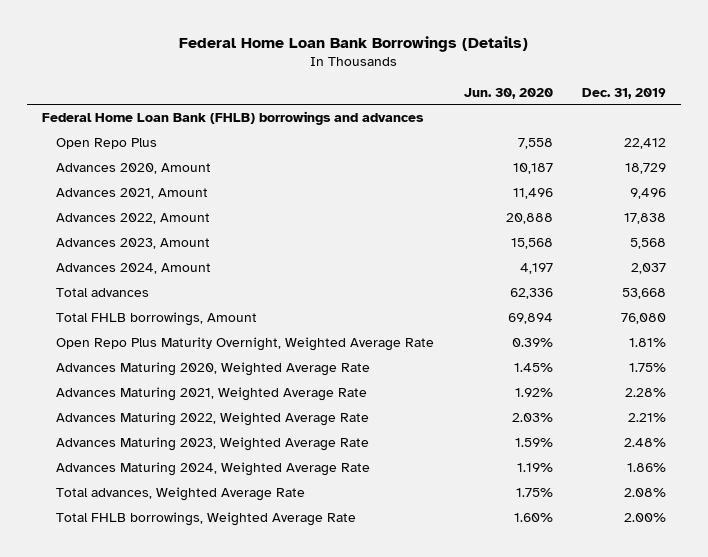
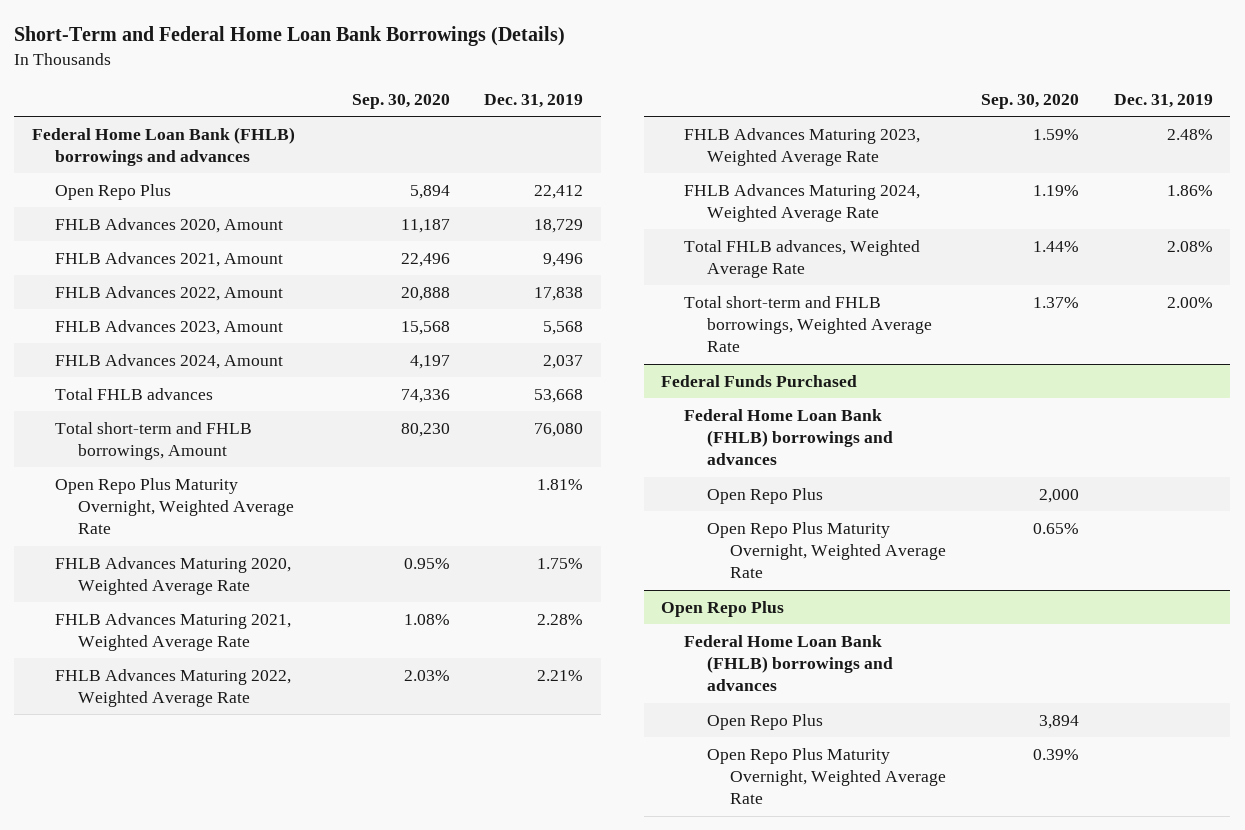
[178,36,528,53] Federal Home Loan Bank Borrowings (Details) -> [14,26,566,47] Short-Term and Federal Home Loan Bank Borrowings (Details)
[463,87,553,99] Jun. 30, 2020 -> none
none -> [351,93,450,109] Sep. 30, 2020
[56,162,212,174] Advances 2020, Amount -> [54,217,283,233] FHLB Advances 2020, Amount
[56,187,209,199] Advances 2021, Amount -> [54,251,283,267] FHLB Advances 2021, Amount
[56,212,211,224] Advances 2022, Amount -> [54,285,283,301] FHLB Advances 2022, Amount
[56,237,211,249] Advances 2023, Amount -> [54,319,283,335] FHLB Advances 2023, Amount
[56,262,212,274] Advances 2024, Amount -> [54,353,283,369] FHLB Advances 2024, Amount
[56,287,150,297] Total advances -> [54,387,213,400] Total FHLB advances
[56,311,258,326] Total FHLB borrowings, Amount -> [54,421,252,460] Total short-term and FHLB borrowings, Amount
[56,361,371,376] Advances Maturing 2020, Weighted Average Rate -> [54,556,291,595] FHLB Advances Maturing 2020, Weighted Average Rate
[56,386,368,401] Advances Maturing 2021, Weighted Average Rate -> [54,612,291,651] FHLB Advances Maturing 2021, Weighted Average Rate
[56,411,370,426] Advances Maturing 2022, Weighted Average Rate -> [54,668,291,707] FHLB Advances Maturing 2022, Weighted Average Rate
[56,436,370,451] Advances Maturing 2023, Weighted Average Rate -> [684,127,921,166] FHLB Advances Maturing 2023, Weighted Average Rate
[56,461,371,476] Advances Maturing 2024, Weighted Average Rate -> [684,183,921,222] FHLB Advances Maturing 2024, Weighted Average Rate
[56,486,306,501] Total advances, Weighted Average Rate -> [684,239,921,278] Total FHLB advances, Weighted Average Rate
[56,511,357,526] Total FHLB borrowings, Weighted Average Rate -> [684,295,933,353] Total short-term and FHLB borrowings, Weighted Average Rate
none -> [661,374,858,387] Federal Funds Purchased
none -> [684,408,894,466] Federal Home Loan Bank (FHLB) borrowings and advances
none -> [707,487,824,504] Open Repo Plus
none -> [707,521,947,579] Open Repo Plus Maturity Overnight, Weighted Average Rate
none -> [661,600,785,617] Open Repo Plus
none -> [684,634,894,692] Federal Home Loan Bank (FHLB) borrowings and advances
none -> [707,713,824,730] Open Repo Plus
none -> [707,747,947,805] Open Repo Plus Maturity Overnight, Weighted Average Rate

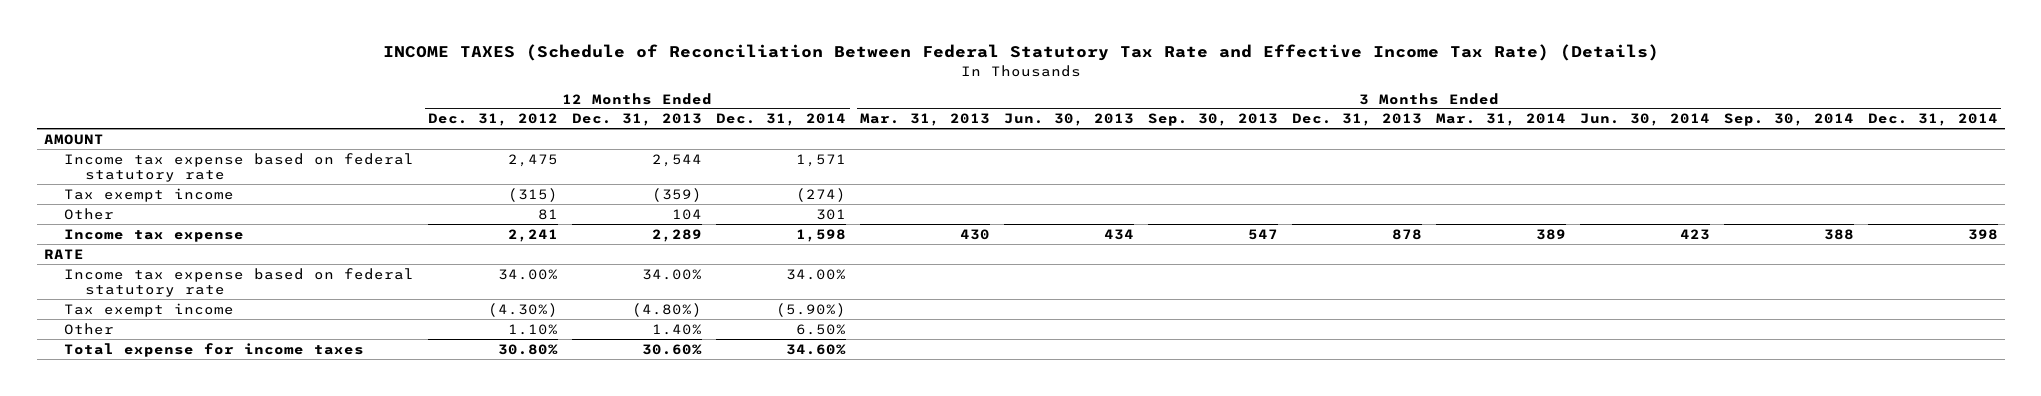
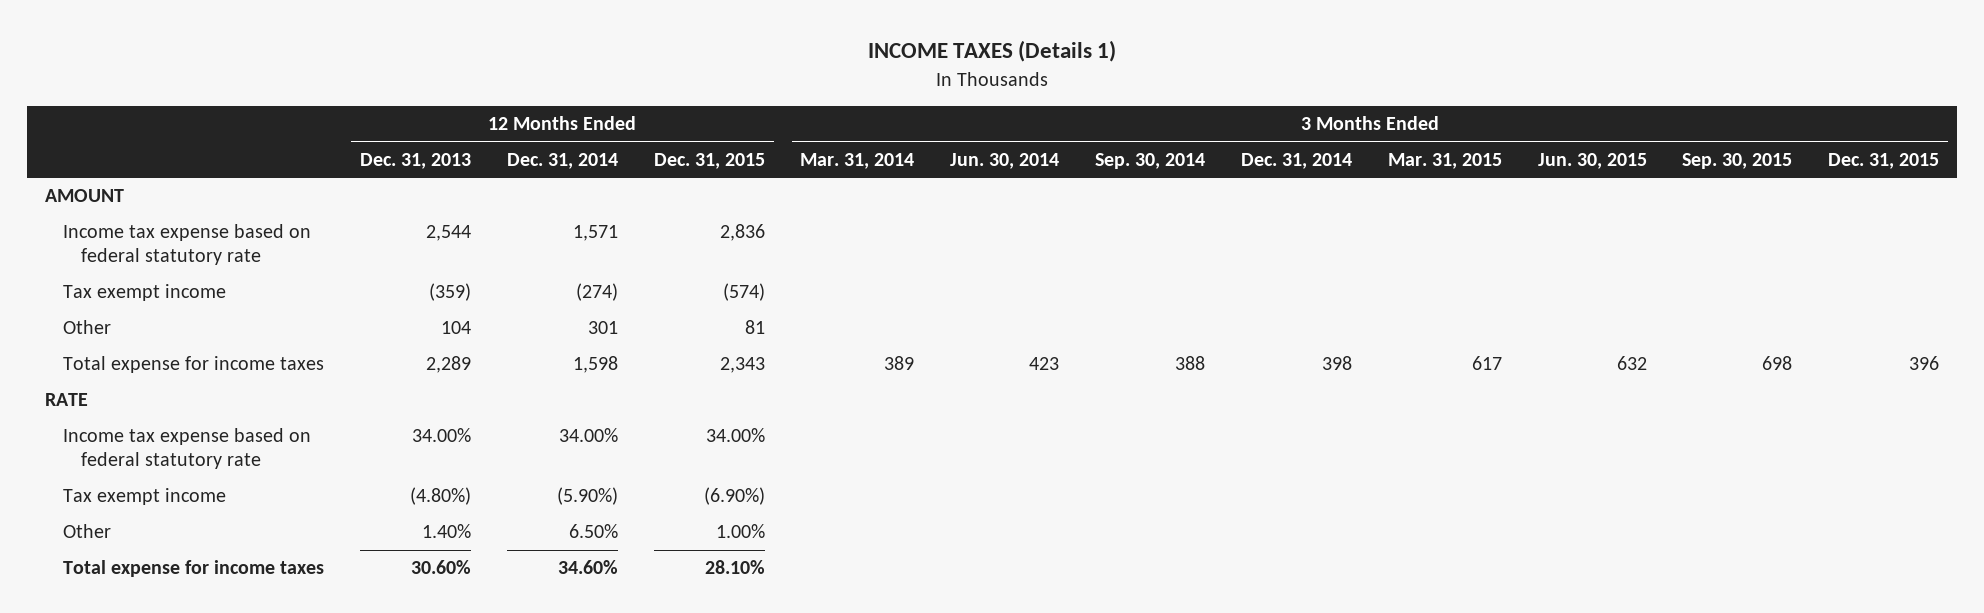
[382,44,1659,62] INCOME TAXES (Schedule of Reconciliation Between Federal Statutory Tax Rate and Effective Income Tax Rate) (Details) -> [868,40,1117,63] INCOME TAXES (Details 1)
[428,113,559,127] Dec. 31, 2012 -> none
[860,113,991,127] Mar. 31, 2013 -> none
[1004,113,1135,127] Jun. 30, 2013 -> none
[1148,113,1279,127] Sep. 30, 2013 -> none
[1291,113,1422,127] Dec. 31, 2013 -> none
none -> [653,152,765,169] Dec. 31, 2015
none -> [1387,152,1502,169] Mar. 31, 2015
none -> [1537,152,1647,169] Jun. 30, 2015
none -> [1682,152,1793,169] Sep. 30, 2015
none -> [1828,152,1940,169] Dec. 31, 2015
[64,228,245,242] Income tax expense -> [63,356,325,374] Total expense for income taxes

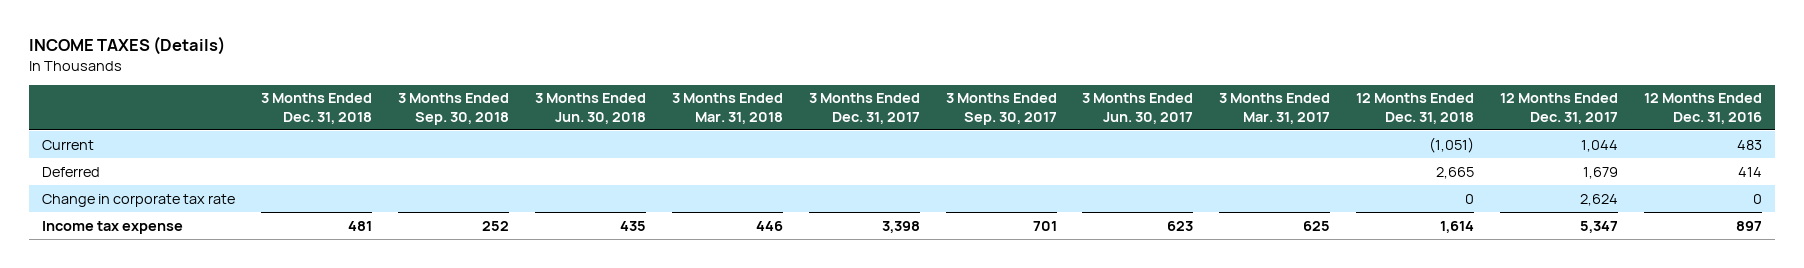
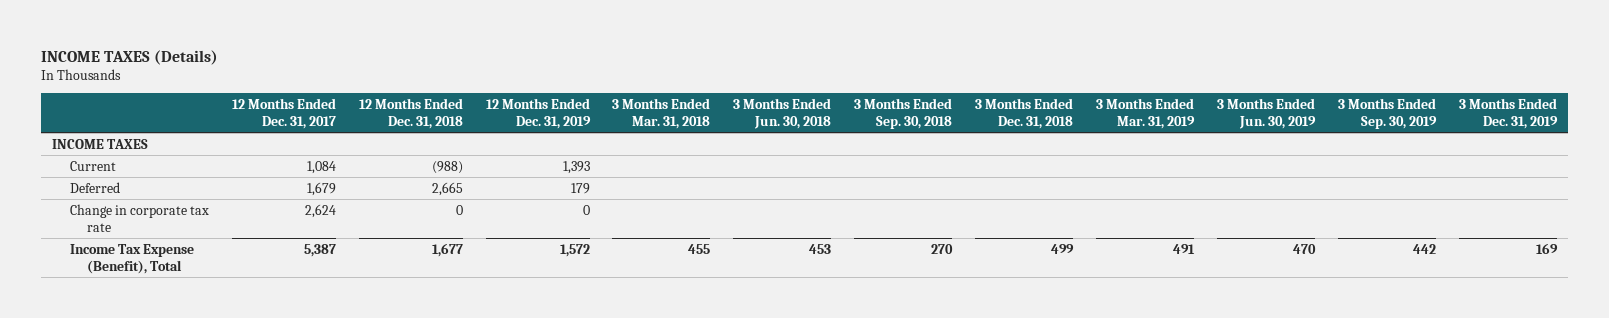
[808,93,920,124] 3 Months Ended Dec. 31, 2017 -> none
[945,93,1057,125] 3 Months Ended Sep. 30, 2017 -> none
[1082,93,1194,124] 3 Months Ended Jun. 30, 2017 -> none
[1219,93,1331,124] 3 Months Ended Mar. 31, 2017 -> none
[1644,93,1763,124] 12 Months Ended Dec. 31, 2016 -> none
none -> [485,97,591,129] 12 Months Ended Dec. 31, 2019
none -> [1096,97,1196,129] 3 Months Ended Mar. 31, 2019
none -> [1216,97,1316,129] 3 Months Ended Jun. 30, 2019
none -> [1337,97,1437,129] 3 Months Ended Sep. 30, 2019
none -> [1458,97,1558,129] 3 Months Ended Dec. 31, 2019
none -> [52,138,149,149] INCOME TAXES
[1429,136,1475,153] (1,051) -> [431,160,463,174] (988)
[1581,139,1619,152] 1,044 -> [306,160,336,174] 1,084
[42,220,184,234] Income tax expense -> [69,243,194,274] Income Tax Expense (Benefit), Total
[348,220,373,231] 481 -> [1051,243,1075,254] 499
[481,220,509,231] 252 -> [931,243,954,254] 270
[619,220,646,231] 435 -> [809,243,832,254] 453
[755,220,783,231] 446 -> [688,243,711,254] 455
[1440,220,1475,233] 1,614 -> [431,242,463,257] 1,677
[1580,220,1619,233] 5,347 -> [303,243,336,257] 5,387

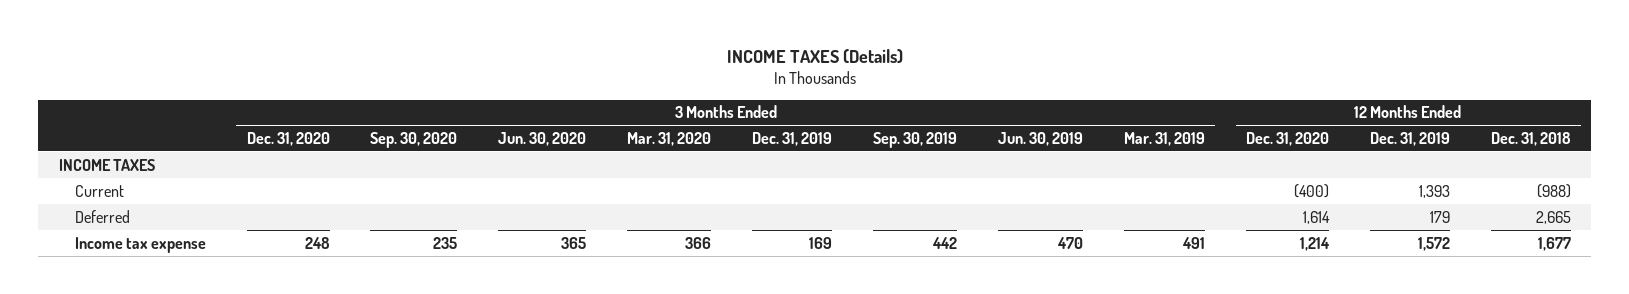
[231,97,336,129] 12 Months Ended Dec. 31, 2017 -> none
[612,97,711,129] 3 Months Ended Mar. 31, 2018 -> none
[733,97,832,129] 3 Months Ended Jun. 30, 2018 -> none
[854,97,953,129] 3 Months Ended Sep. 30, 2018 -> none
[975,97,1074,129] 3 Months Ended Dec. 31, 2018 -> none
none -> [246,131,330,146] Dec. 31, 2020
none -> [370,131,458,148] Sep. 30, 2020
none -> [498,131,587,146] Jun. 30, 2020
none -> [627,131,712,146] Mar. 31, 2020
none -> [1245,131,1329,146] Dec. 31, 2020
[69,203,209,232] Change in corporate tax rate -> none
[69,243,194,274] Income Tax Expense (Benefit), Total -> [74,236,206,253] Income tax expense

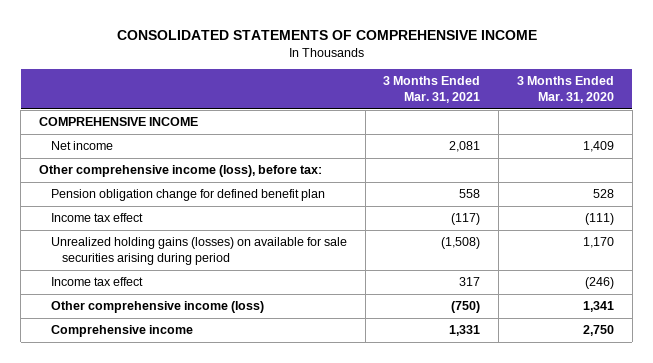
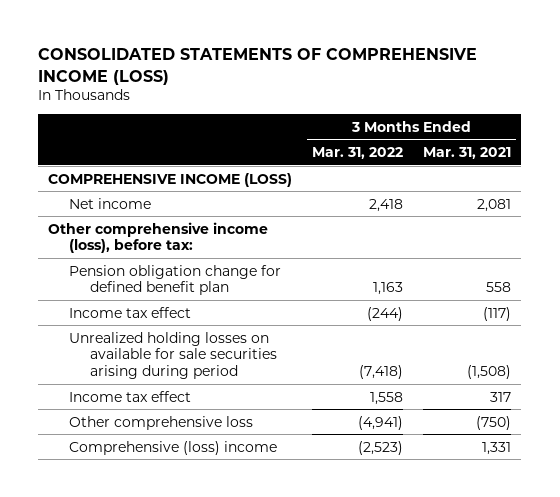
[116,30,537,41] CONSOLIDATED STATEMENTS OF COMPREHENSIVE INCOME -> [38,47,478,85] CONSOLIDATED STATEMENTS OF COMPREHENSIVE INCOME (LOSS)
[516,76,614,104] 3 Months Ended Mar. 31, 2020 -> none
none -> [312,147,404,160] Mar. 31, 2022
[39,117,199,127] COMPREHENSIVE INCOME -> [48,172,293,187] COMPREHENSIVE INCOME (LOSS)
[50,237,347,266] Unrealized holding gains (losses) on available for sale securities arising during period -> [69,331,278,380] Unrealized holding losses on available for sale securities arising during period
[50,301,264,314] Other comprehensive income (loss) -> [69,415,254,430] Other comprehensive loss
[50,325,193,338] Comprehensive income -> [69,440,278,455] Comprehensive (loss) income

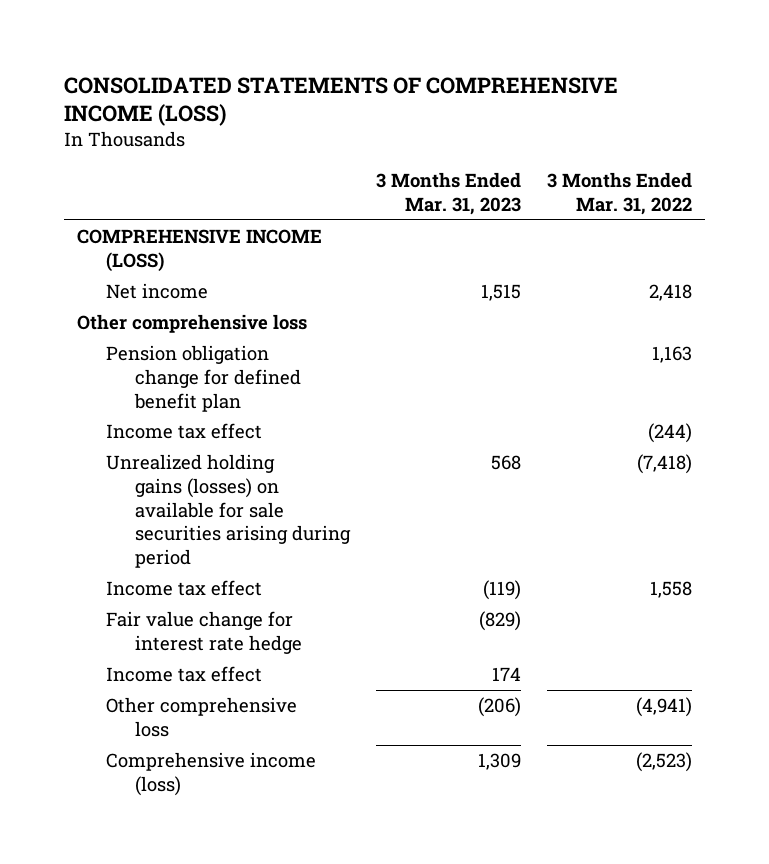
[423,147,512,160] Mar. 31, 2021 -> none
none -> [375,172,521,215] 3 Months Ended Mar. 31, 2023
[48,221,269,254] Other comprehensive income (loss), before tax: -> [76,314,307,334] Other comprehensive loss
[69,331,278,380] Unrealized holding losses on available for sale securities arising during period -> [105,454,351,568] Unrealized holding gains (losses) on available for sale securities arising during period
none -> [105,611,302,654] Fair value change for interest rate hedge
none -> [105,666,262,683] Income tax effect
[69,440,278,455] Comprehensive (loss) income -> [105,752,316,796] Comprehensive income (loss)

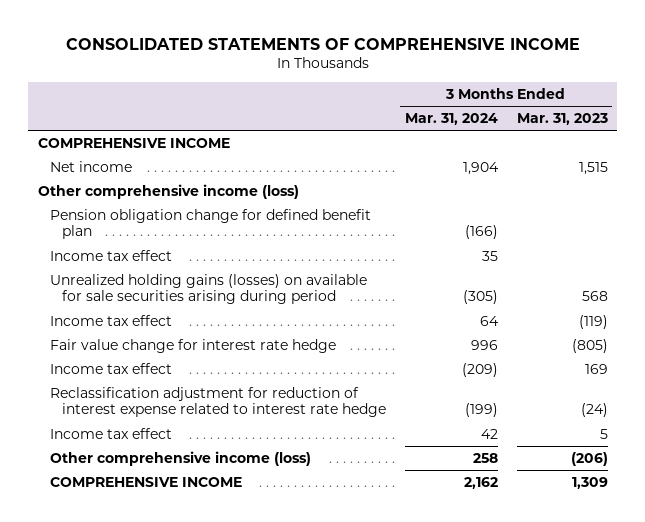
[63,76,618,127] CONSOLIDATED STATEMENTS OF COMPREHENSIVE INCOME (LOSS) -> [65,37,580,50] CONSOLIDATED STATEMENTS OF COMPREHENSIVE INCOME
[547,172,693,215] 3 Months Ended Mar. 31, 2022 -> none
none -> [404,113,498,126] Mar. 31, 2024
[76,229,322,272] COMPREHENSIVE INCOME (LOSS) -> [37,137,230,148] COMPREHENSIVE INCOME
[76,314,307,334] Other comprehensive loss -> [37,183,299,199] Other comprehensive income (loss)
[478,611,521,632] (829) -> [571,338,608,353] (805)
[491,667,521,682] 174 -> [584,363,608,374] 169
none -> [49,386,386,418] Reclassification adjustment for reduction of interest expense related to interest rate hedge
none -> [49,427,172,439] Income tax effect
[105,697,297,737] Other comprehensive loss -> [49,450,311,466] Other comprehensive income (loss)
[105,752,316,796] Comprehensive income (loss) -> [49,476,242,487] COMPREHENSIVE INCOME

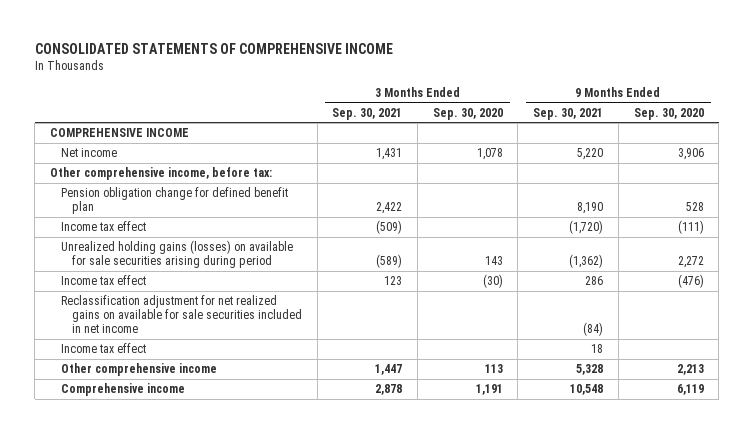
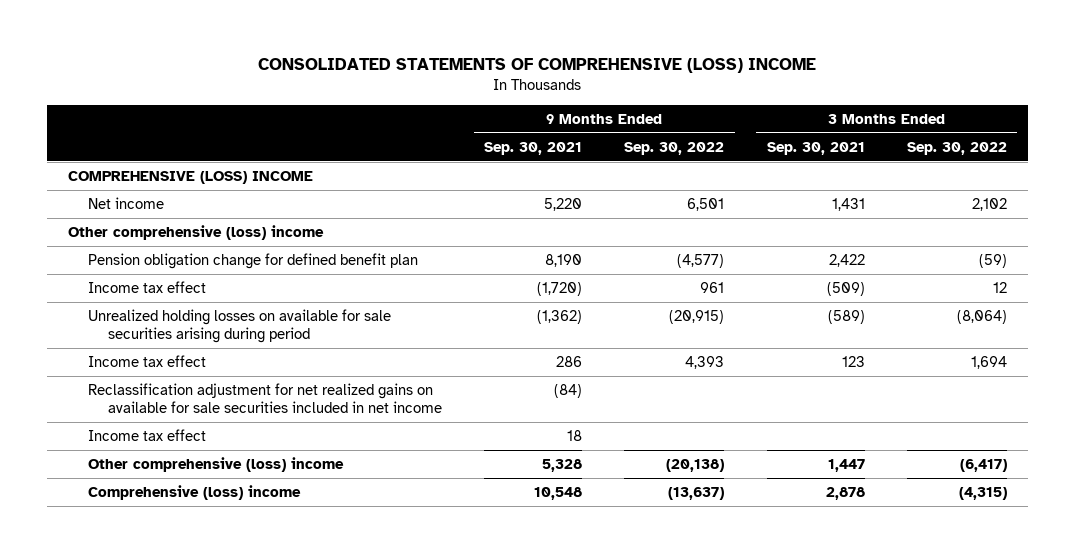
[34,42,393,54] CONSOLIDATED STATEMENTS OF COMPREHENSIVE INCOME -> [258,58,817,74] CONSOLIDATED STATEMENTS OF COMPREHENSIVE (LOSS) INCOME
[432,107,503,120] Sep. 30, 2020 -> none
[633,107,704,120] Sep. 30, 2020 -> none
none -> [624,141,725,155] Sep. 30, 2022
none -> [906,141,1007,155] Sep. 30, 2022
[50,128,190,138] COMPREHENSIVE INCOME -> [67,170,313,184] COMPREHENSIVE (LOSS) INCOME
[50,167,273,181] Other comprehensive income, before tax: -> [67,224,324,240] Other comprehensive (loss) income
[60,240,293,269] Unrealized holding gains (losses) on available for sale securities arising during period -> [88,308,392,344] Unrealized holding losses on available for sale securities arising during period
[60,363,217,377] Other comprehensive income -> [88,456,345,472] Other comprehensive (loss) income
[60,383,185,397] Comprehensive income -> [88,484,302,500] Comprehensive (loss) income

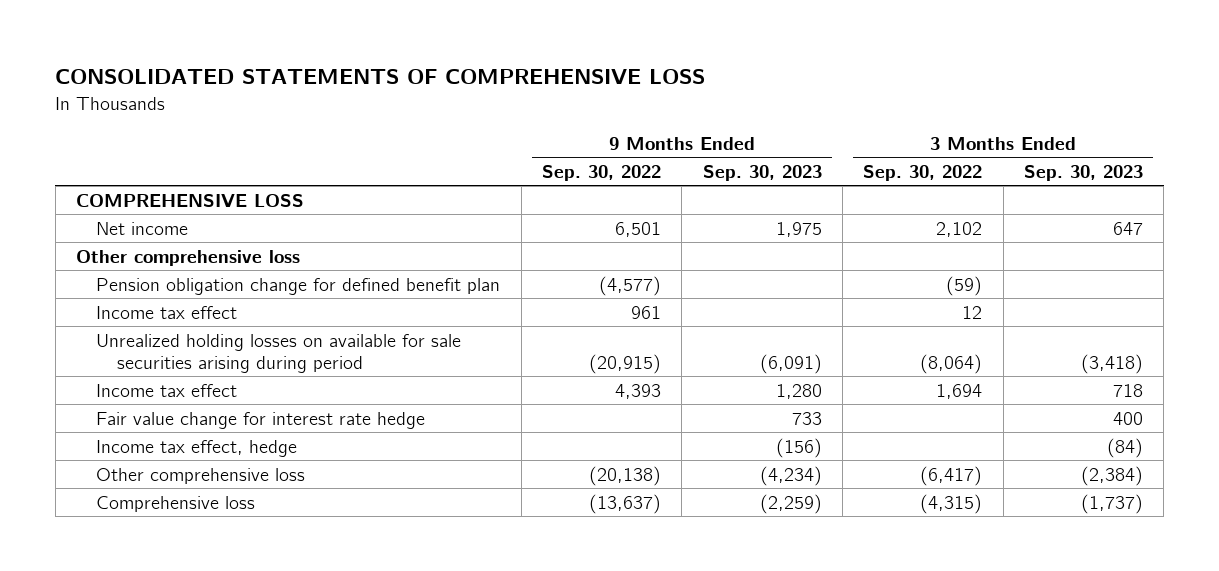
[258,58,817,74] CONSOLIDATED STATEMENTS OF COMPREHENSIVE (LOSS) INCOME -> [55,69,706,85] CONSOLIDATED STATEMENTS OF COMPREHENSIVE LOSS
[484,141,583,155] Sep. 30, 2021 -> none
[766,141,865,155] Sep. 30, 2021 -> none
none -> [702,164,822,181] Sep. 30, 2023
none -> [1023,164,1143,181] Sep. 30, 2023
[67,170,313,184] COMPREHENSIVE (LOSS) INCOME -> [75,193,304,207] COMPREHENSIVE LOSS
[67,224,324,240] Other comprehensive (loss) income -> [75,249,300,266] Other comprehensive loss
[88,382,443,414] Reclassification adjustment for net realized gains on available for sale securities included in net income -> none
none -> [96,411,426,429] Fair value change for interest rate hedge
[88,428,207,441] Income tax effect -> [96,439,298,457] Income tax effect, hedge
[88,456,345,472] Other comprehensive (loss) income -> [96,467,306,484] Other comprehensive loss
[88,484,302,500] Comprehensive (loss) income -> [96,495,256,512] Comprehensive loss

